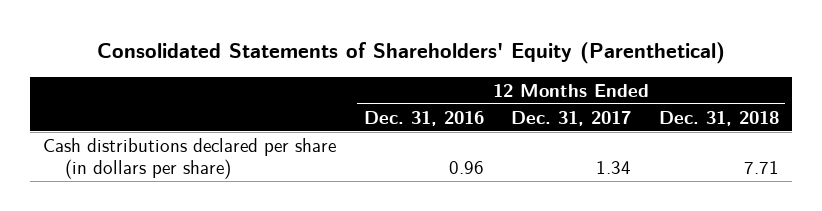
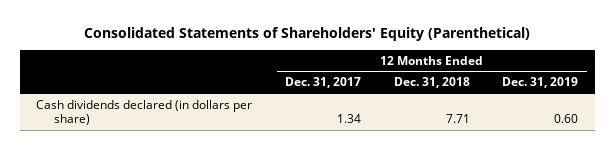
[363,110,484,126] Dec. 31, 2016 -> none
none -> [502,77,579,89] Dec. 31, 2019
[43,137,337,180] Cash distributions declared per share (in dollars per share) -> [36,100,253,126] Cash dividends declared (in dollars per share)

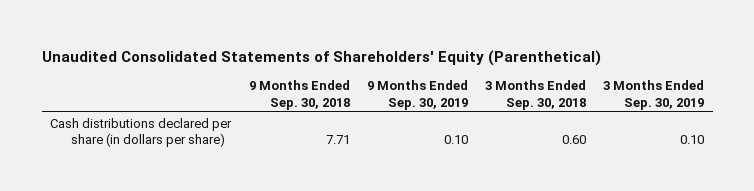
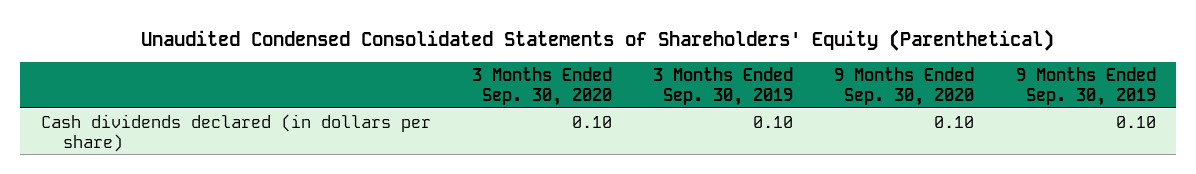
[41,50,601,67] Unaudited Consolidated Statements of Shareholders' Equity (Parenthetical) -> [141,28,1055,51] Unaudited Condensed Consolidated Statements of Shareholders' Equity (Parenthetical)
[248,80,350,110] 9 Months Ended Sep. 30, 2018 -> none
[484,80,586,110] 3 Months Ended Sep. 30, 2018 -> none
none -> [471,66,612,106] 3 Months Ended Sep. 30, 2020
none -> [834,66,975,106] 9 Months Ended Sep. 30, 2020
[50,117,233,148] Cash distributions declared per share (in dollars per share) -> [40,113,431,152] Cash dividends declared (in dollars per share)

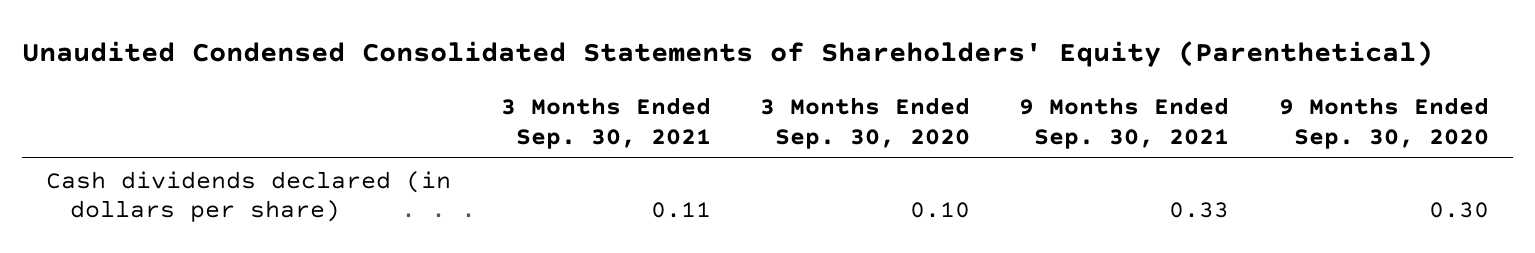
[653,66,794,106] 3 Months Ended Sep. 30, 2019 -> none
[1015,66,1156,106] 9 Months Ended Sep. 30, 2019 -> none
none -> [500,97,711,149] 3 Months Ended Sep. 30, 2021
none -> [1019,97,1230,149] 9 Months Ended Sep. 30, 2021
[934,115,975,128] 0.10 -> [1428,202,1489,219] 0.30

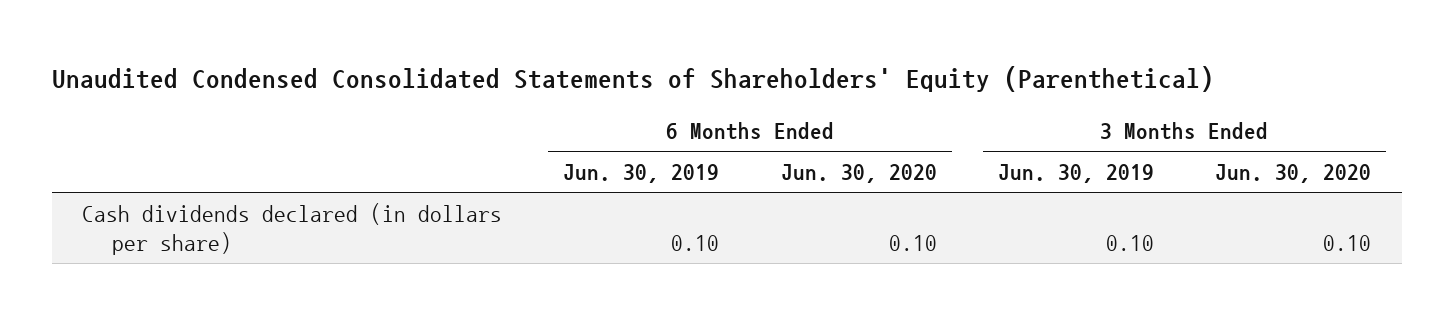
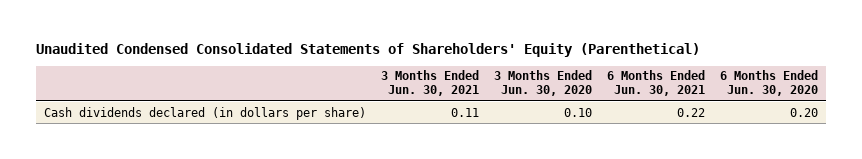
[563,163,720,183] Jun. 30, 2019 -> none
[997,163,1154,183] Jun. 30, 2019 -> none
none -> [380,70,479,97] 3 Months Ended Jun. 30, 2021
none -> [607,70,706,97] 6 Months Ended Jun. 30, 2021
[888,234,937,251] 0.10 -> [790,107,819,117] 0.20

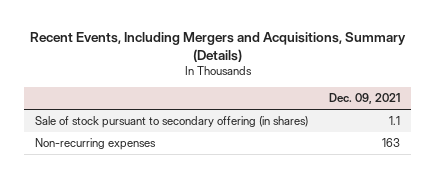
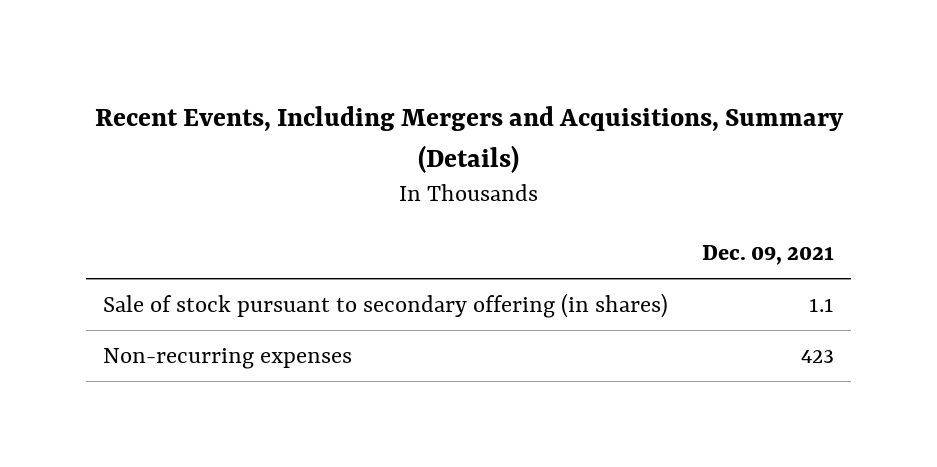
[382,138,401,148] 163 -> [801,349,835,363] 423

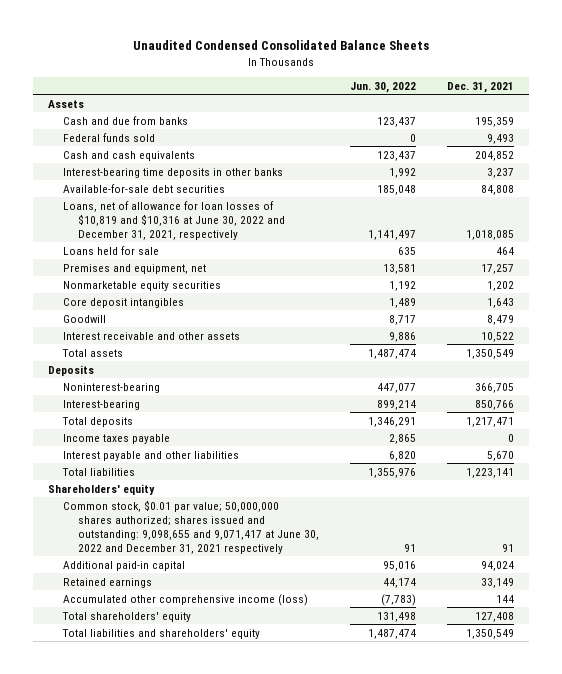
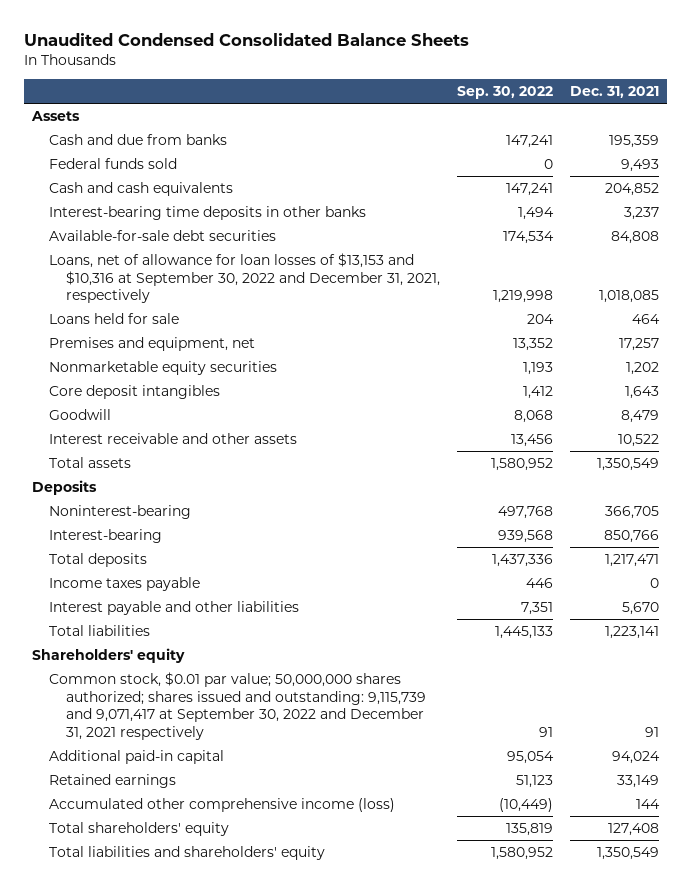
[350,81,417,93] Jun. 30, 2022 -> none
none -> [456,86,553,100] Sep. 30, 2022
[63,200,286,240] Loans, net of allowance for loan losses of $10,819 and $10,316 at June 30, 2022 and December 31, 2021, respectively -> [48,252,440,304] Loans, net of allowance for loan losses of $13,153 and $10,316 at September 30, 2022 and December 31, 2021, respectively
[63,499,320,554] Common stock, $0.01 par value; 50,000,000 shares authorized; shares issued and outstanding: 9,098,655 and 9,071,417 at June 30, 2022 and December 31, 2021 respectively -> [48,671,426,741] Common stock, $0.01 par value; 50,000,000 shares authorized; shares issued and outstanding: 9,115,739 and 9,071,417 at September 30, 2022 and December 31, 2021 respectively

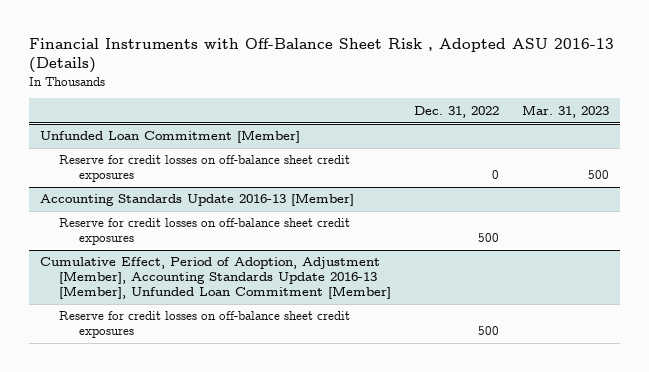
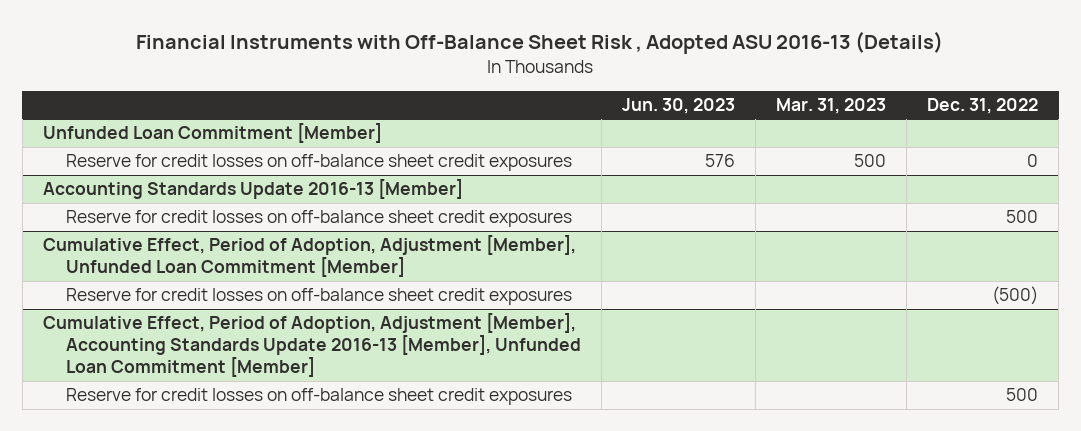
none -> [622,97,736,114] Jun. 30, 2023
none -> [42,235,576,278] Cumulative Effect, Period of Adoption, Adjustment [Member], Unfunded Loan Commitment [Member]
none -> [65,288,572,306] Reserve for credit losses on off-balance sheet credit exposures

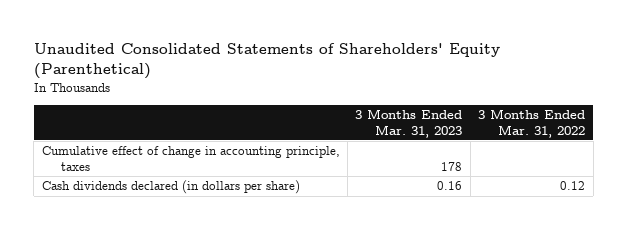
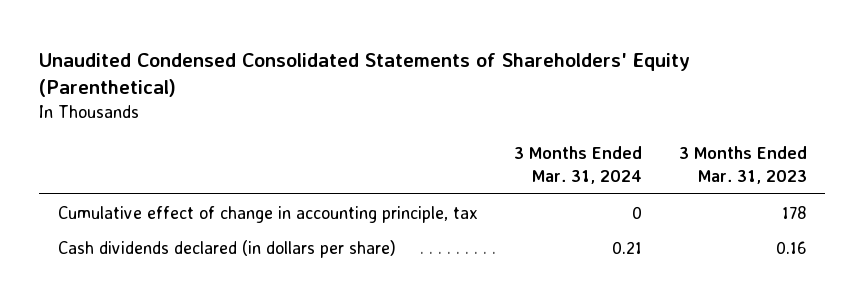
[33,43,500,80] Unaudited Consolidated Statements of Shareholders' Equity (Parenthetical) -> [39,52,691,98] Unaudited Condensed Consolidated Statements of Shareholders' Equity (Parenthetical)
[478,109,586,138] 3 Months Ended Mar. 31, 2022 -> none
none -> [514,146,643,185] 3 Months Ended Mar. 31, 2024
[41,146,340,171] Cumulative effect of change in accounting principle, taxes -> [57,205,478,223] Cumulative effect of change in accounting principle, tax

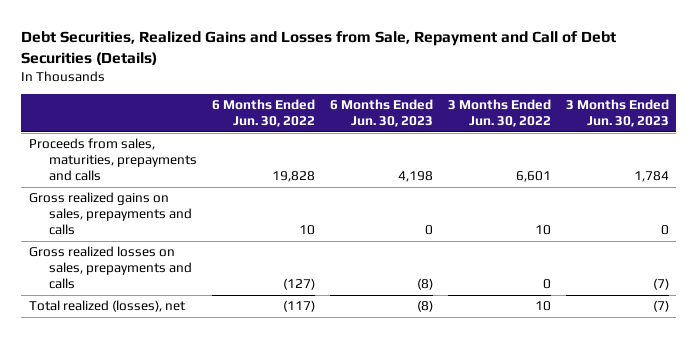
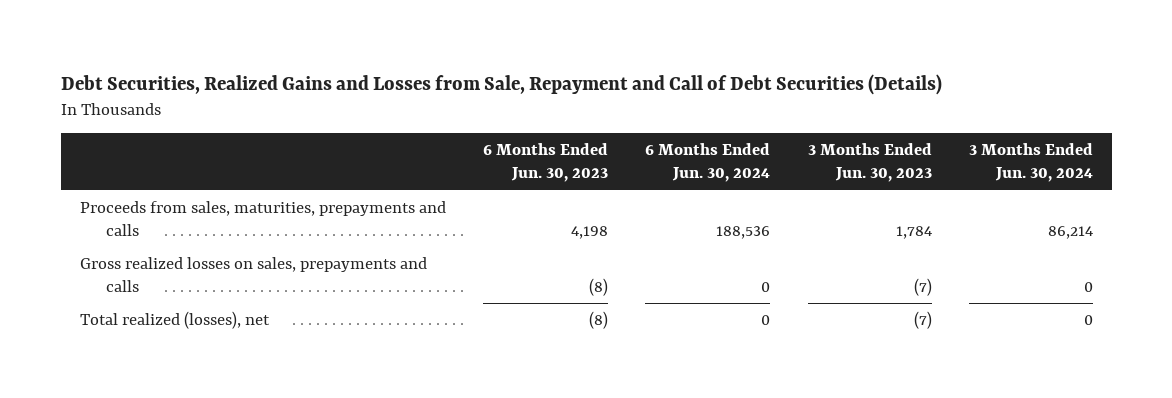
[211,99,315,128] 6 Months Ended Jun. 30, 2022 -> none
[447,99,551,128] 3 Months Ended Jun. 30, 2022 -> none
none -> [645,143,771,183] 6 Months Ended Jun. 30, 2024
none -> [968,143,1093,183] 3 Months Ended Jun. 30, 2024
[28,192,192,236] Gross realized gains on sales, prepayments and calls -> none

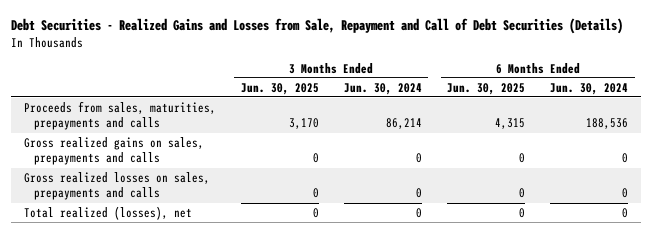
[60,73,942,95] Debt Securities, Realized Gains and Losses from Sale, Repayment and Call of Debt Securities (Details) -> [10,18,623,35] Debt Securities - Realized Gains and Losses from Sale, Repayment and Call of Debt Securities (Details)
[482,143,608,183] 6 Months Ended Jun. 30, 2023 -> none
[807,143,932,183] 3 Months Ended Jun. 30, 2023 -> none
none -> [240,82,319,95] Jun. 30, 2025
none -> [447,82,526,95] Jun. 30, 2025
none -> [23,136,204,166] Gross realized gains on sales, prepayments and calls

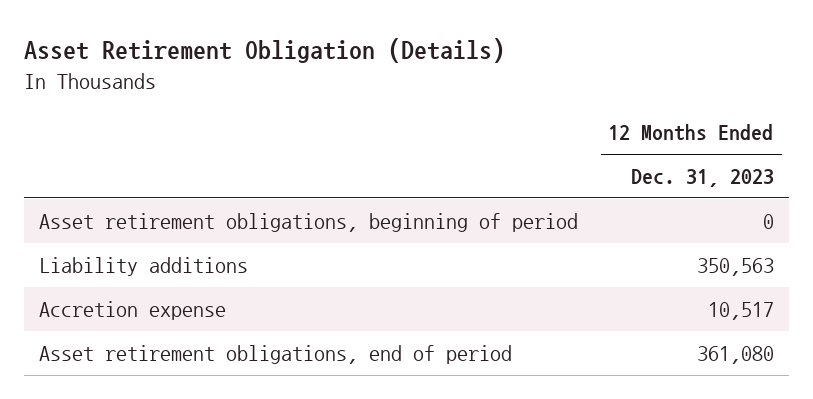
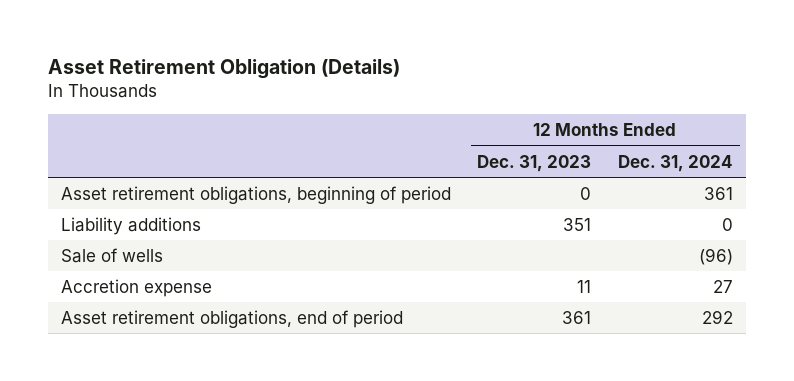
none -> [617,154,733,172] Dec. 31, 2024
[696,257,774,276] 350,563 -> [563,217,592,231] 351
none -> [60,247,163,263] Sale of wells
[707,301,774,320] 10,517 -> [577,279,592,293] 11
[696,345,774,364] 361,080 -> [562,310,592,324] 361

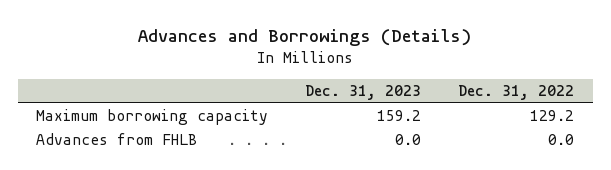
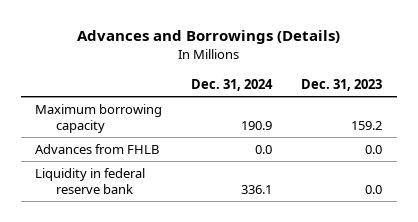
[458,85,575,101] Dec. 31, 2022 -> none
none -> [191,79,274,92] Dec. 31, 2024
none -> [35,167,146,195] Liquidity in federal reserve bank

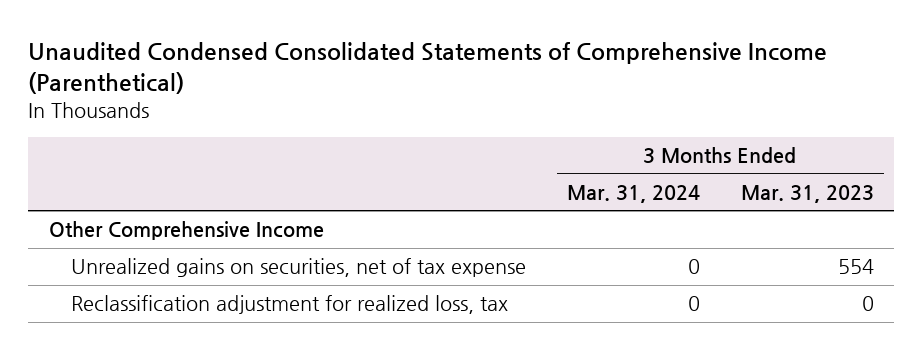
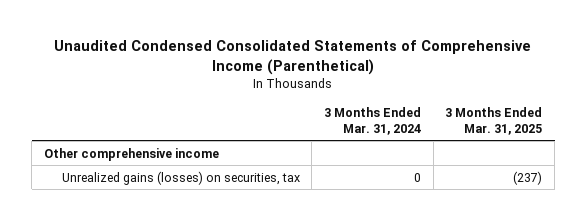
[740,184,874,203] Mar. 31, 2023 -> none
none -> [445,106,543,135] 3 Months Ended Mar. 31, 2025
[71,295,509,315] Reclassification adjustment for realized loss, tax -> none
[48,221,324,241] Other Comprehensive Income -> [44,147,220,161] Other comprehensive income
[71,258,527,278] Unrealized gains on securities, net of tax expense -> [61,170,300,185] Unrealized gains (losses) on securities, tax

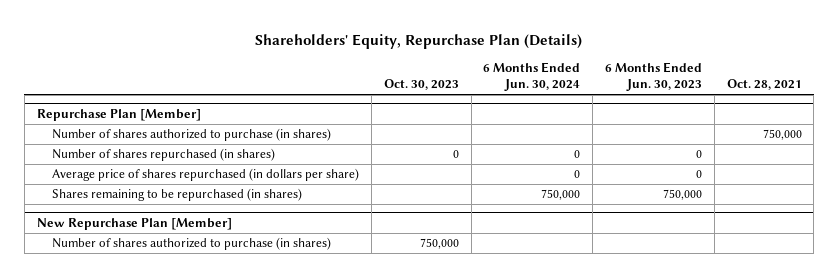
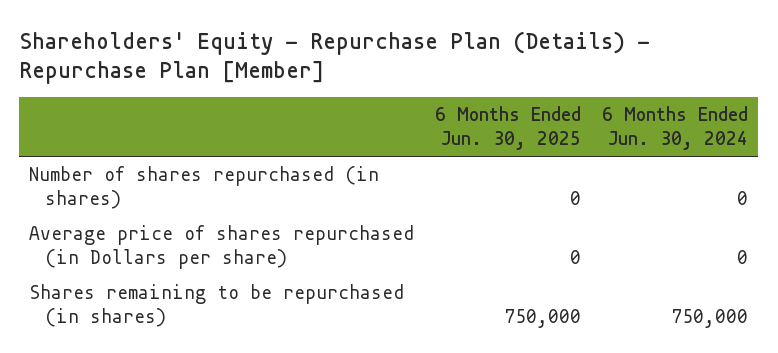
[255,33,583,49] Shareholders' Equity, Repurchase Plan (Details) -> [19,30,651,84] Shareholders' Equity - Repurchase Plan (Details) - Repurchase Plan [Member]
[383,79,459,91] Oct. 30, 2023 -> none
[604,62,702,92] 6 Months Ended Jun. 30, 2023 -> none
[726,79,802,91] Oct. 28, 2021 -> none
none -> [435,106,582,150] 6 Months Ended Jun. 30, 2025
[36,108,201,121] Repurchase Plan [Member] -> none
[52,128,332,142] Number of shares authorized to purchase (in shares) -> none
[52,168,360,182] Average price of shares repurchased (in dollars per share) -> [29,225,415,269] Average price of shares repurchased (in Dollars per share)
[36,217,232,230] New Repurchase Plan [Member] -> none
[52,237,332,251] Number of shares authorized to purchase (in shares) -> none

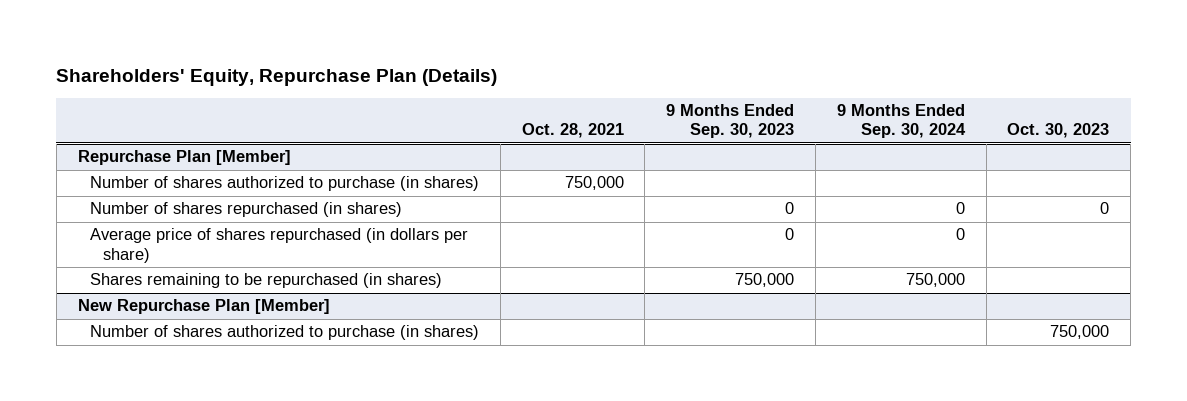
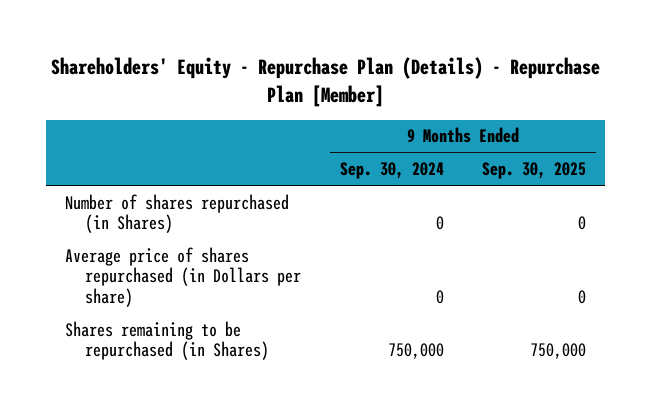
[56,68,498,86] Shareholders' Equity, Repurchase Plan (Details) -> [50,56,600,107] Shareholders' Equity - Repurchase Plan (Details) - Repurchase Plan [Member]
[521,123,624,139] Oct. 28, 2021 -> none
[666,104,795,139] 9 Months Ended Sep. 30, 2023 -> none
[1007,123,1110,139] Oct. 30, 2023 -> none
none -> [482,161,587,179] Sep. 30, 2025
[77,150,291,166] Repurchase Plan [Member] -> none
[90,176,480,192] Number of shares authorized to purchase (in shares) -> none
[77,299,330,315] New Repurchase Plan [Member] -> none
[90,325,480,341] Number of shares authorized to purchase (in shares) -> none
[90,202,403,218] Number of shares repurchased (in shares) -> [65,193,290,234] Number of shares repurchased (in Shares)
[90,228,469,263] Average price of shares repurchased (in dollars per share) -> [65,246,302,308] Average price of shares repurchased (in Dollars per share)
[90,273,443,289] Shares remaining to be repurchased (in shares) -> [65,320,270,361] Shares remaining to be repurchased (in Shares)

